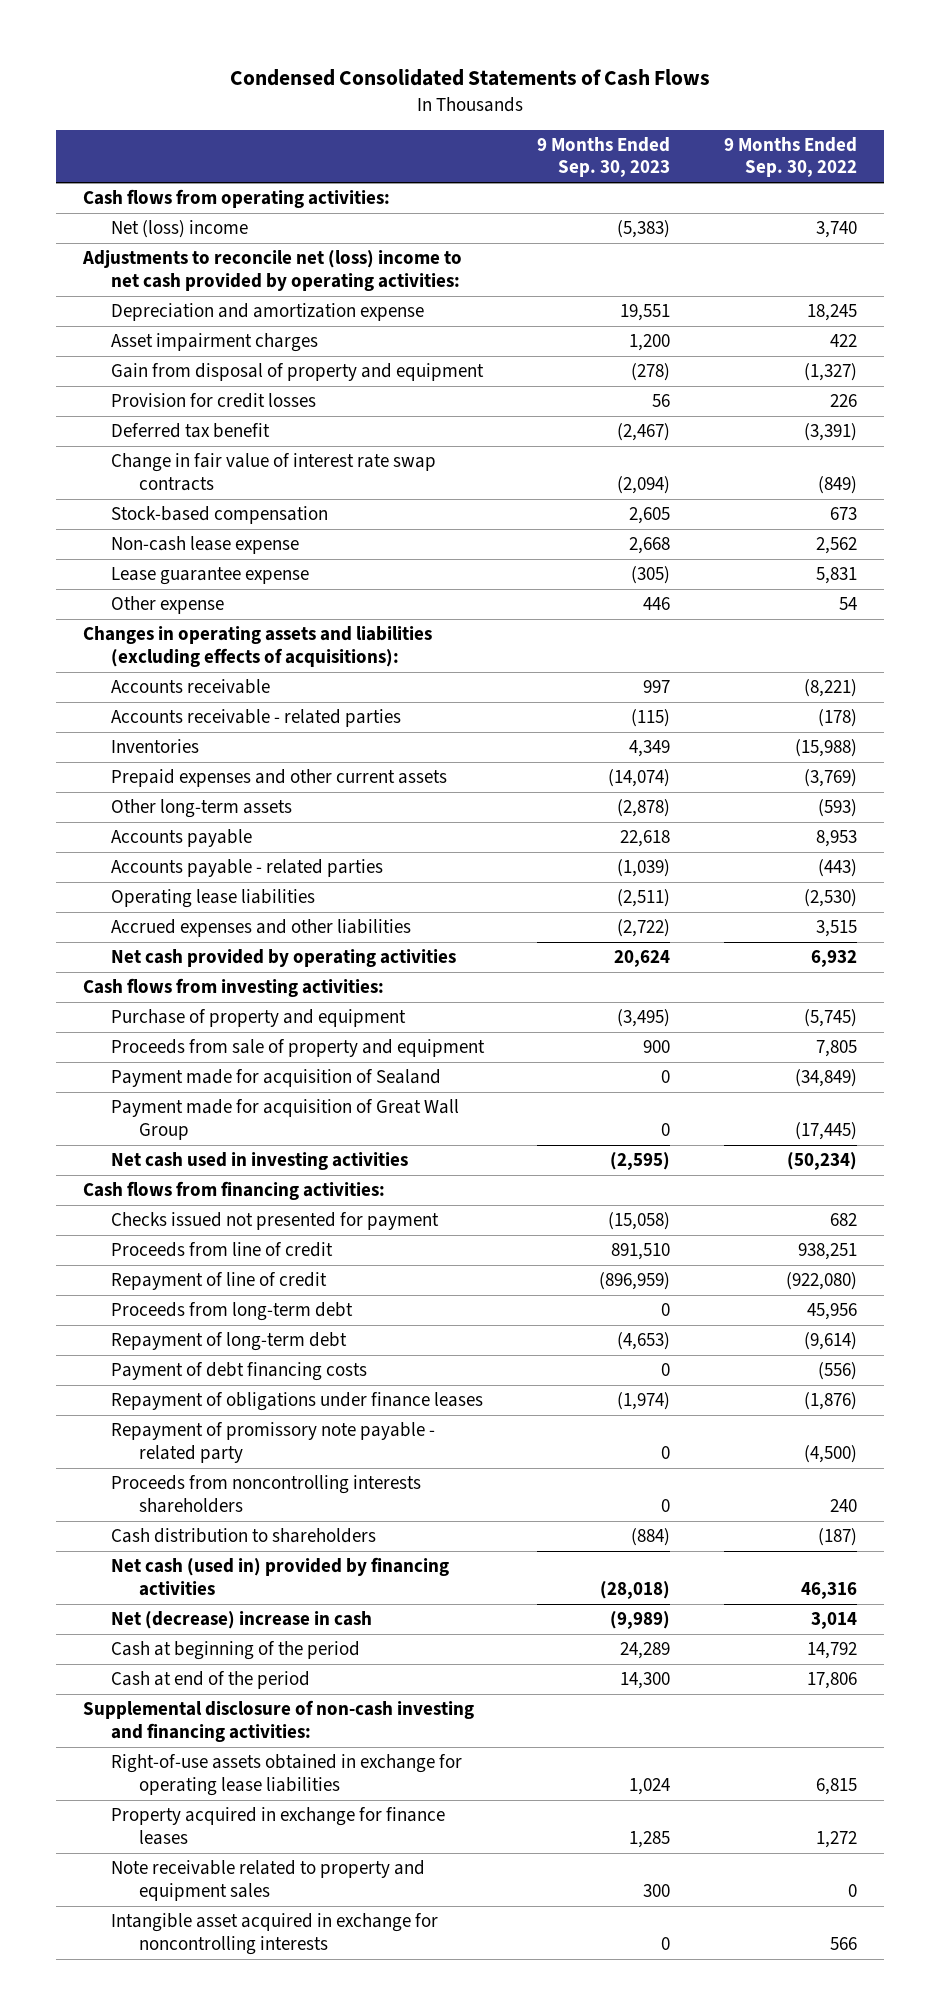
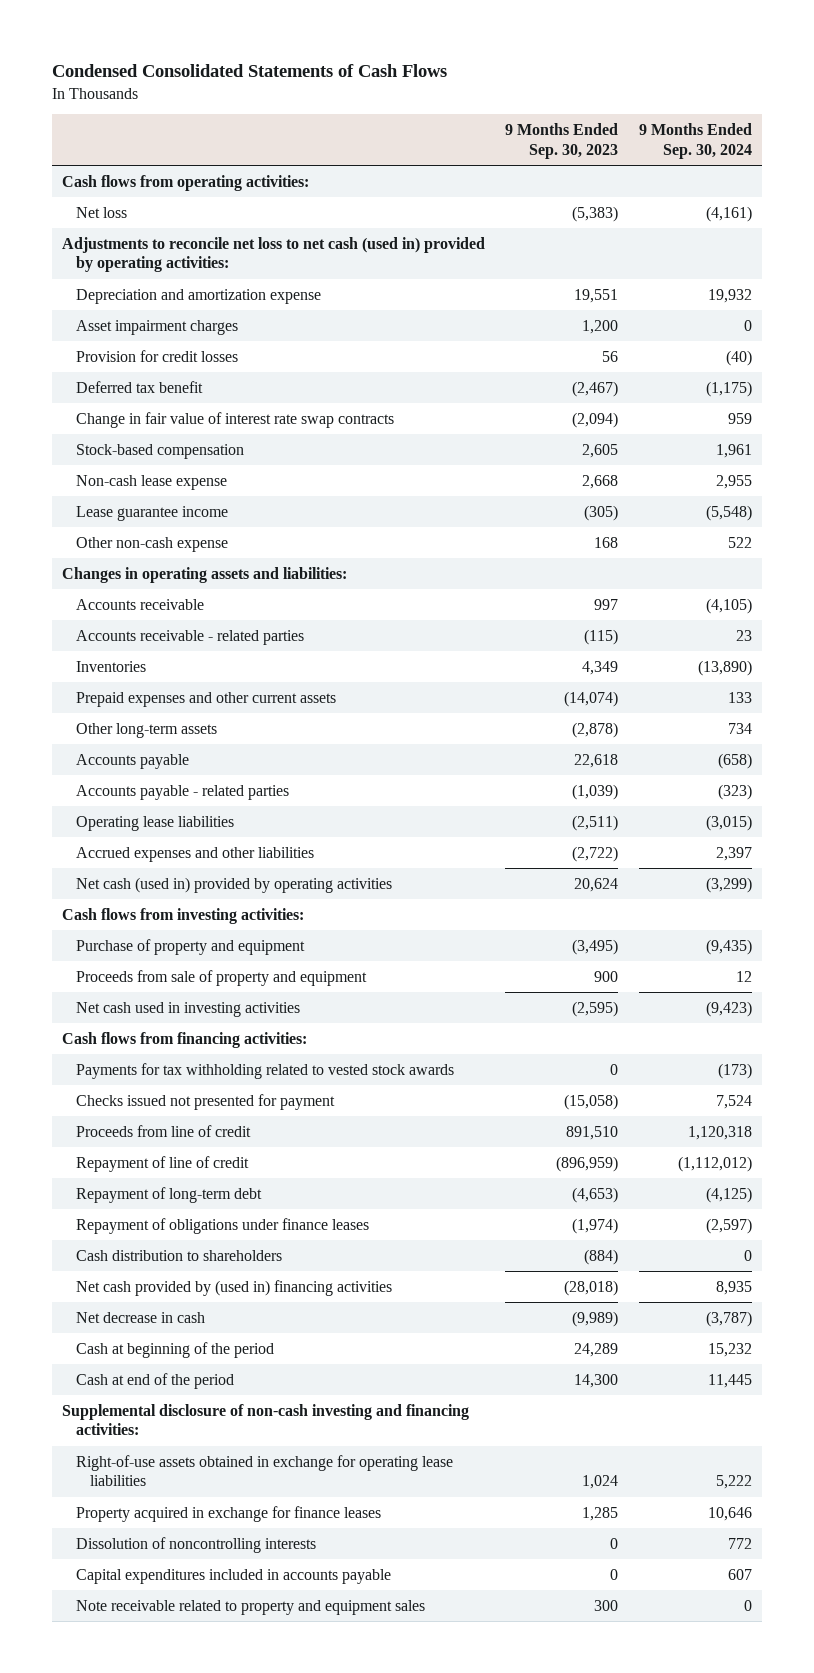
[723,136,857,178] 9 Months Ended Sep. 30, 2022 -> none
none -> [638,123,752,159] 9 Months Ended Sep. 30, 2024
[111,220,249,239] Net (loss) income -> [76,206,128,218] Net loss
[81,250,462,291] Adjustments to reconcile net (loss) income to net cash provided by operating activities: -> [62,236,486,273] Adjustments to reconcile net loss to net cash (used in) provided by operating activities:
[111,363,485,382] Gain from disposal of property and equipment -> none
[111,567,310,586] Lease guarantee expense -> [76,505,229,521] Lease guarantee income
[111,596,225,615] Other expense -> [76,536,229,552] Other non-cash expense
[643,597,671,611] 446 -> [594,536,619,548] 168
[82,626,432,667] Changes in operating assets and liabilities (excluding effects of acquisitions): -> [62,566,348,583] Changes in operating assets and liabilities:
[111,949,457,968] Net cash provided by operating activities -> [76,876,393,893] Net cash (used in) provided by operating activities
[111,1069,442,1088] Payment made for acquisition of Sealand -> none
[111,1099,460,1140] Payment made for acquisition of Great Wall Group -> none
none -> [76,1062,455,1079] Payments for tax withholding related to vested stock awards
[111,1302,354,1322] Proceeds from long-term debt -> none
[111,1362,368,1382] Payment of debt financing costs -> none
[111,1422,436,1463] Repayment of promissory note payable - related party -> none
[111,1475,422,1513] Proceeds from noncontrolling interests shareholders -> none
[111,1557,450,1596] Net cash (used in) provided by financing activities -> [76,1279,393,1296] Net cash provided by (used in) financing activities
[111,1611,373,1630] Net (decrease) increase in cash -> [76,1311,206,1323] Net decrease in cash
none -> [76,1536,317,1553] Dissolution of noncontrolling interests
none -> [76,1568,392,1584] Capital expenditures included in accounts payable
[111,1913,439,1955] Intangible asset acquired in exchange for noncontrolling interests -> none

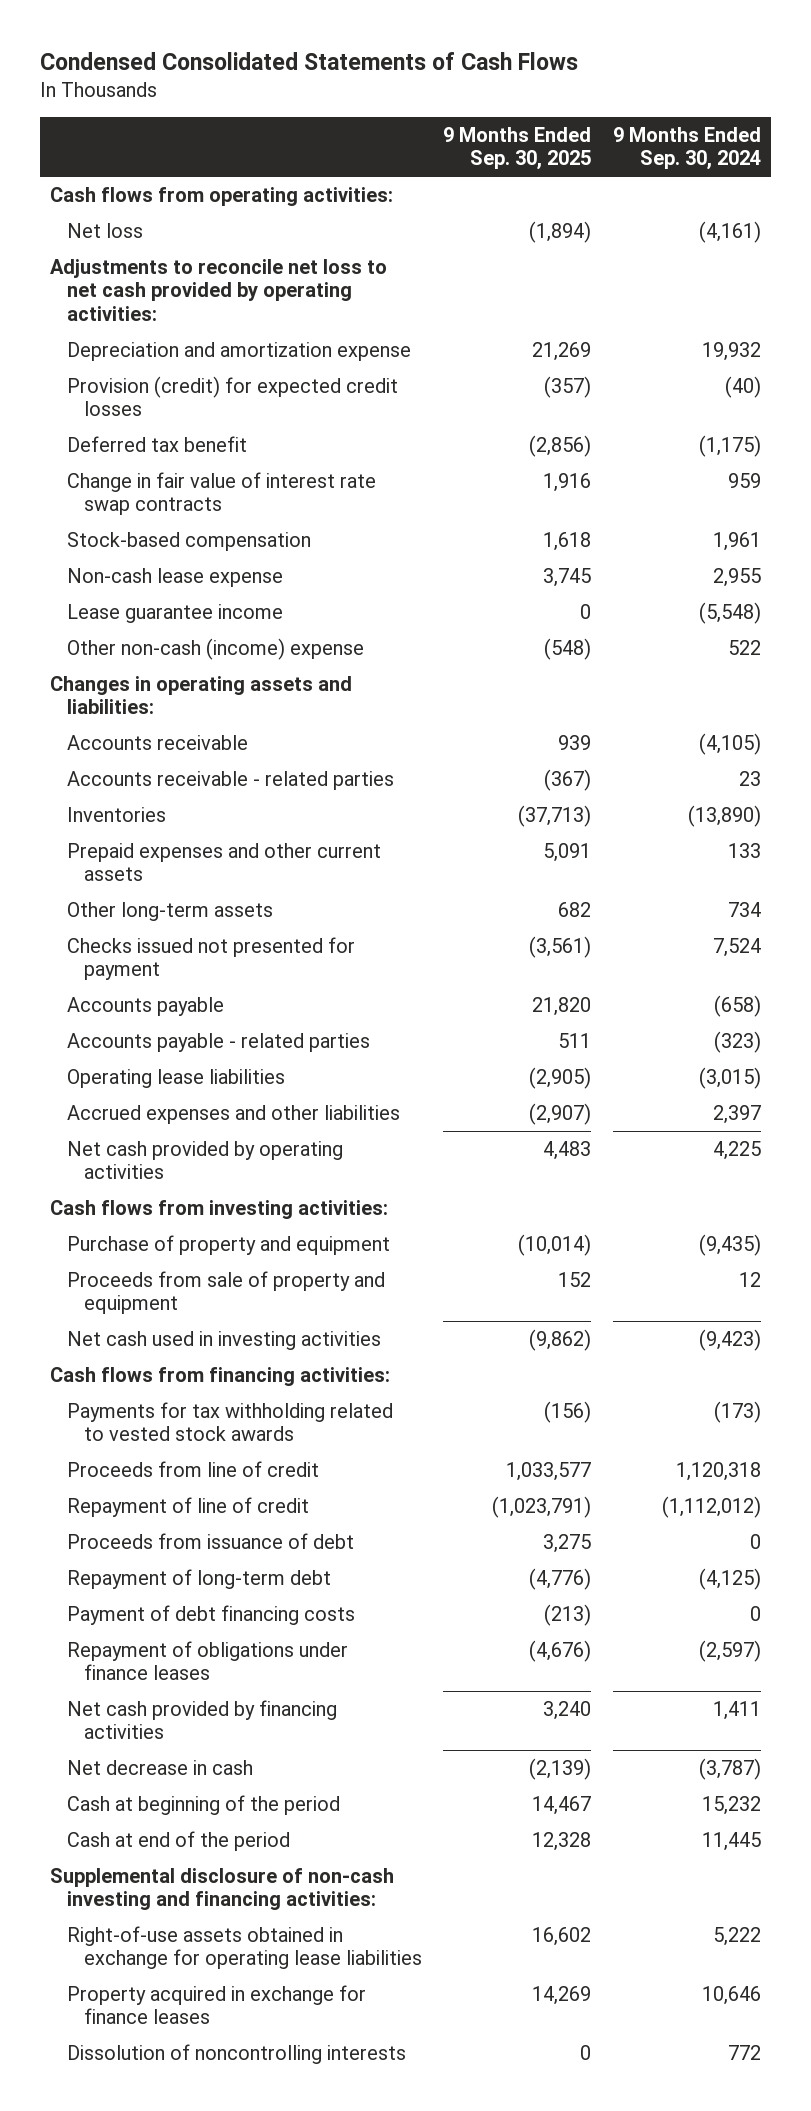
[505,123,619,159] 9 Months Ended Sep. 30, 2023 -> none
none -> [443,126,592,171] 9 Months Ended Sep. 30, 2025
[62,236,486,273] Adjustments to reconcile net loss to net cash (used in) provided by operating activities: -> [50,258,388,321] Adjustments to reconcile net loss to net cash provided by operating activities:
[76,319,239,335] Asset impairment charges -> none
[76,349,239,362] Provision for credit losses -> [67,375,399,417] Provision (credit) for expected credit losses
[76,536,229,552] Other non-cash expense -> [67,637,365,660] Other non-cash (income) expense
[76,1093,336,1110] Checks issued not presented for payment -> [67,936,356,981] Checks issued not presented for payment
[76,876,393,893] Net cash (used in) provided by operating activities -> [67,1140,344,1180] Net cash provided by operating activities
[705,876,752,893] (3,299) -> [712,1140,761,1160] 4,225
none -> [67,1532,355,1549] Proceeds from issuance of debt
none -> [67,1604,356,1625] Payment of debt financing costs
[76,1249,283,1261] Cash distribution to shareholders -> none
[76,1279,393,1296] Net cash provided by (used in) financing activities -> [67,1699,338,1740] Net cash provided by financing activities
[715,1280,752,1295] 8,935 -> [712,1700,761,1720] 1,411
[76,1568,392,1584] Capital expenditures included in accounts payable -> none
[76,1599,426,1615] Note receivable related to property and equipment sales -> none

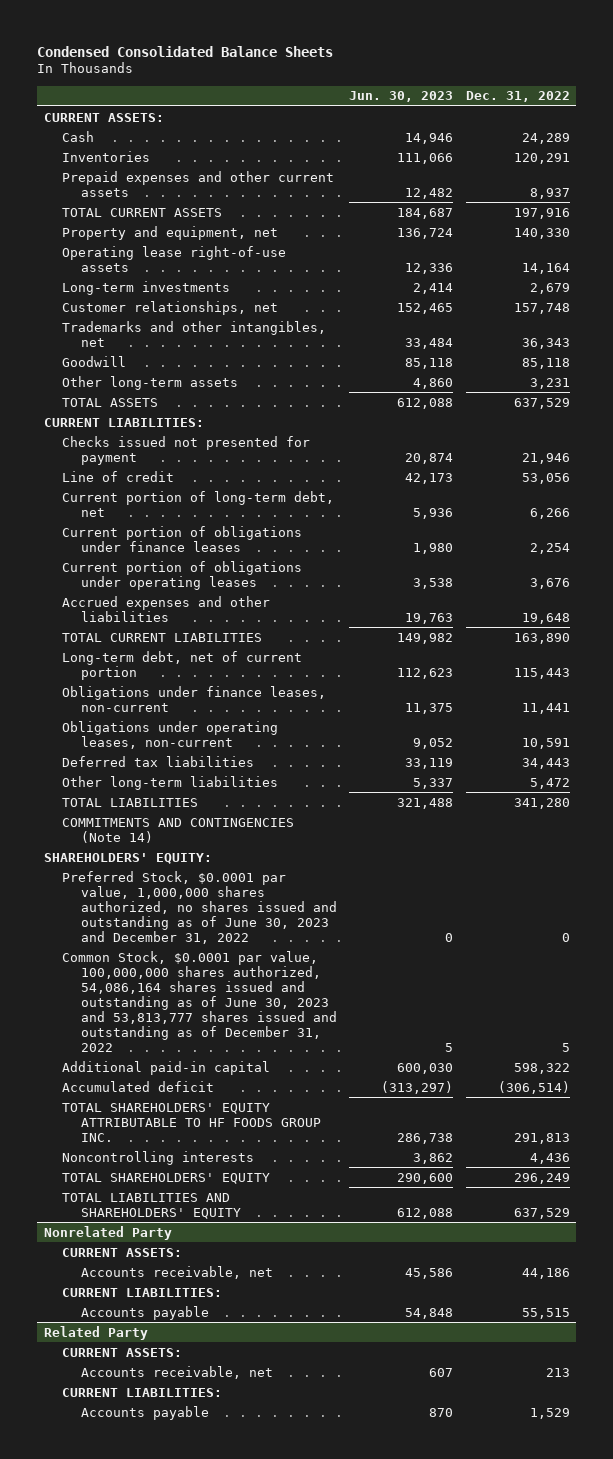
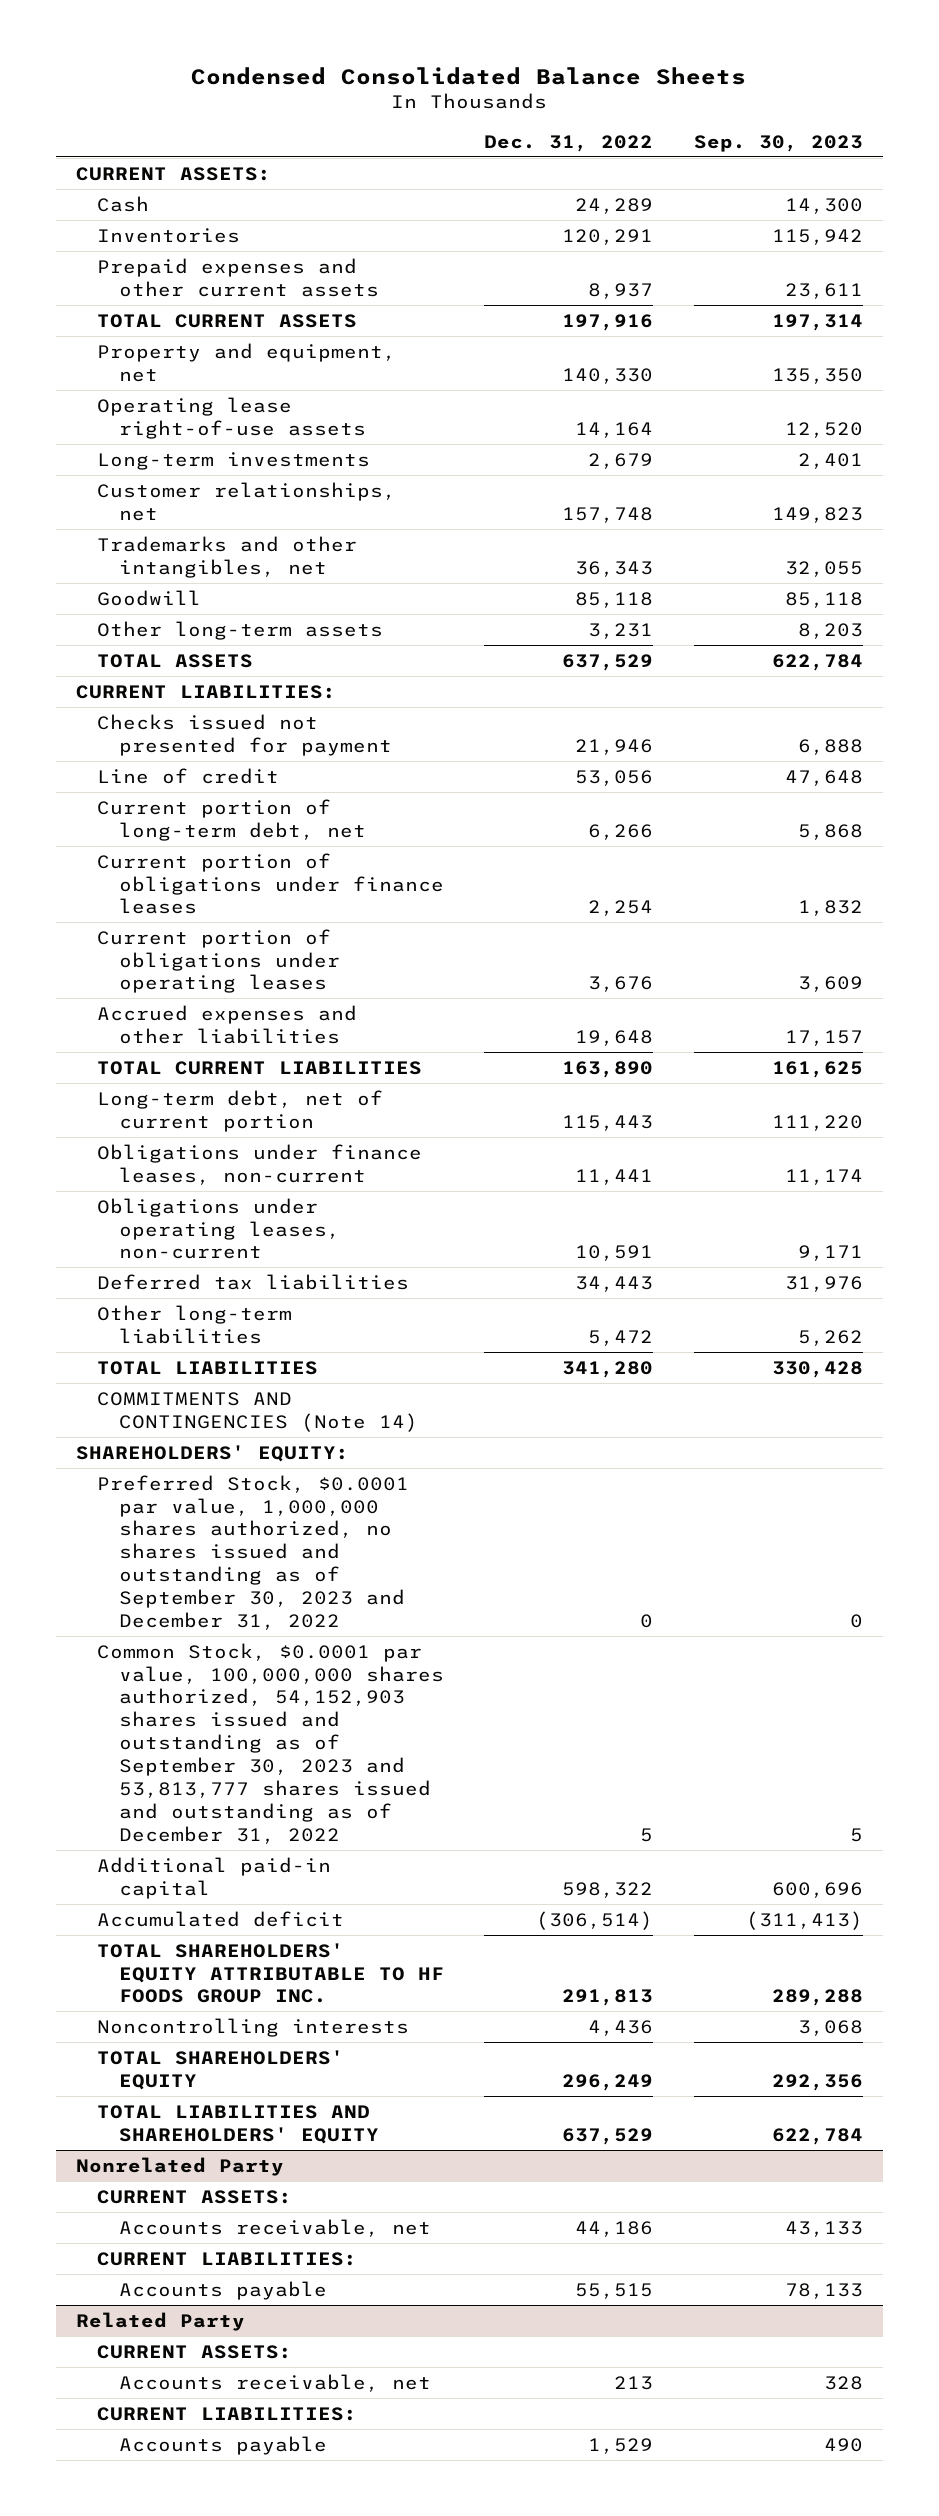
[349,91,454,103] Jun. 30, 2023 -> none
none -> [693,134,863,152] Sep. 30, 2023
[62,870,337,944] Preferred Stock, $0.0001 par value, 1,000,000 shares authorized, no shares issued and outstanding as of June 30, 2023 and December 31, 2022 -> [97,1474,410,1630] Preferred Stock, $0.0001 par value, 1,000,000 shares authorized, no shares issued and outstanding as of September 30, 2023 and December 31, 2022
[62,950,337,1052] Common Stock, $0.0001 par value, 100,000,000 shares authorized, 54,086,164 shares issued and outstanding as of June 30, 2023 and 53,813,777 shares issued and outstanding as of December 31, 2022 -> [97,1642,444,1844] Common Stock, $0.0001 par value, 100,000,000 shares authorized, 54,152,903 shares issued and outstanding as of September 30, 2023 and 53,813,777 shares issued and outstanding as of December 31, 2022

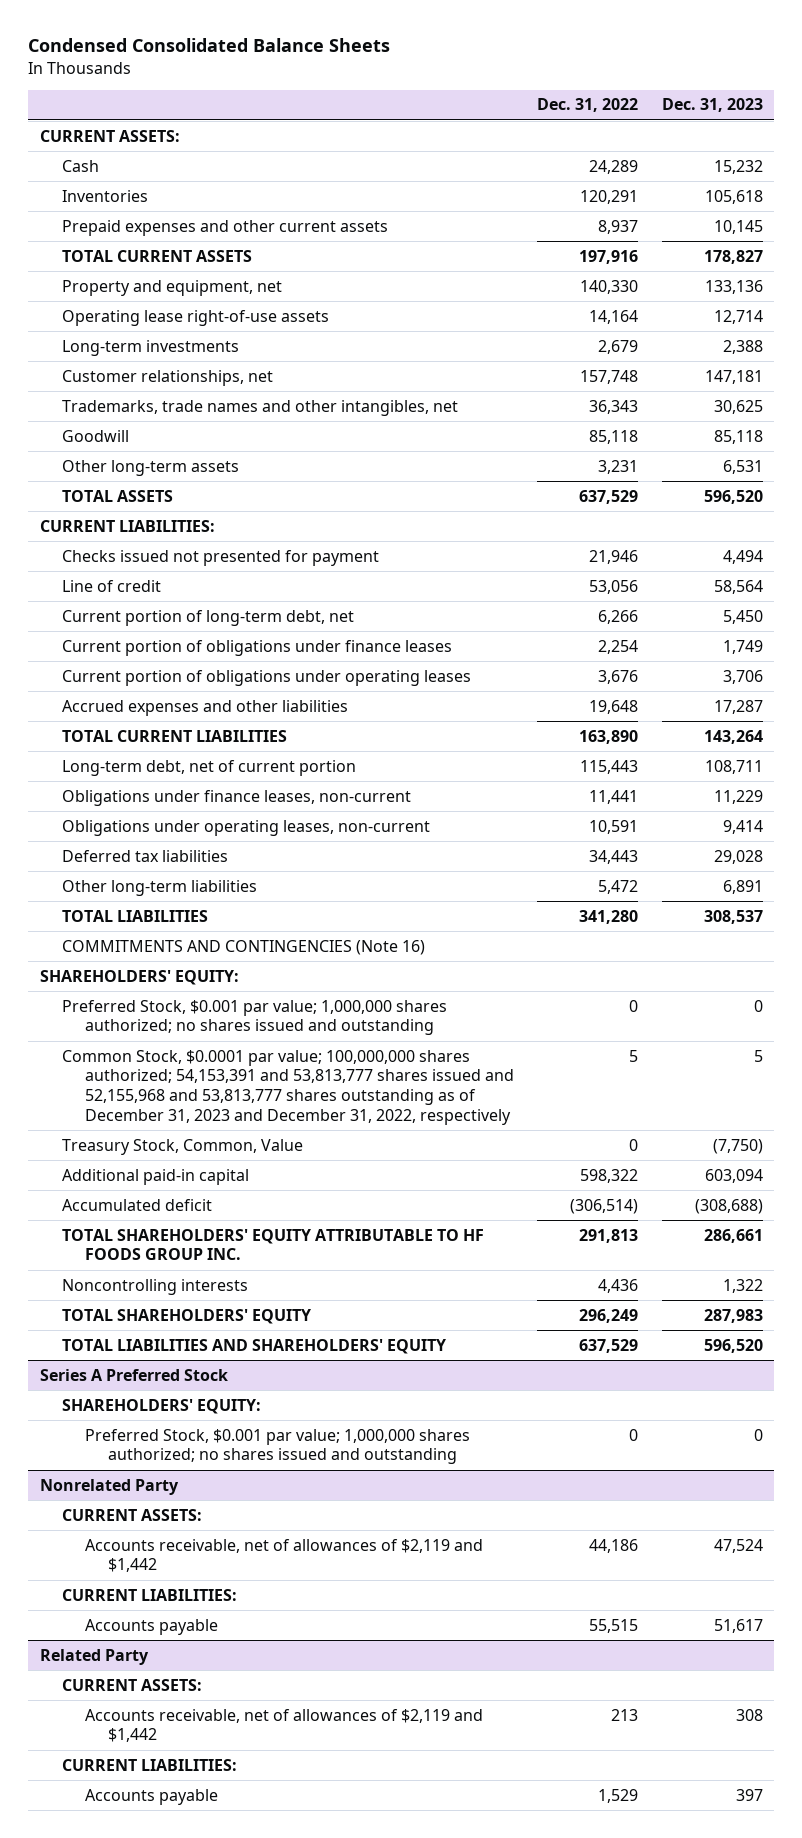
[693,134,863,152] Sep. 30, 2023 -> none
none -> [661,98,763,113] Dec. 31, 2023
[97,535,358,578] Trademarks and other intangibles, net -> [62,399,459,416] Trademarks, trade names and other intangibles, net
[97,1391,418,1432] COMMITMENTS AND CONTINGENCIES (Note 14) -> [62,939,426,955] COMMITMENTS AND CONTINGENCIES (Note 16)
[97,1474,410,1630] Preferred Stock, $0.0001 par value, 1,000,000 shares authorized, no shares issued and outstanding as of September 30, 2023 and December 31, 2022 -> [62,999,448,1036] Preferred Stock, $0.001 par value; 1,000,000 shares authorized; no shares issued and outstanding
[97,1642,444,1844] Common Stock, $0.0001 par value, 100,000,000 shares authorized, 54,152,903 shares issued and outstanding as of September 30, 2023 and 53,813,777 shares issued and outstanding as of December 31, 2022 -> [62,1049,515,1126] Common Stock, $0.0001 par value; 100,000,000 shares authorized; 54,153,391 and 53,813,777 shares issued and 52,155,968 and 53,813,777 shares outstanding as of December 31, 2023 and December 31, 2022, respectively
none -> [62,1138,304,1155] Treasury Stock, Common, Value
none -> [39,1368,228,1381] Series A Preferred Stock
none -> [62,1398,262,1414] SHAREHOLDERS' EQUITY:
none -> [85,1428,471,1465] Preferred Stock, $0.001 par value; 1,000,000 shares authorized; no shares issued and outstanding
[118,2218,431,2237] Accounts receivable, net -> [85,1538,484,1573] Accounts receivable, net of allowances of $2,119 and $1,442
[118,2373,431,2392] Accounts receivable, net -> [85,1708,484,1743] Accounts receivable, net of allowances of $2,119 and $1,442

